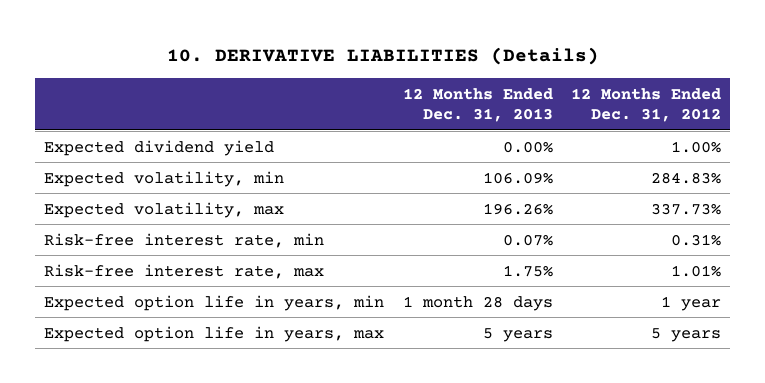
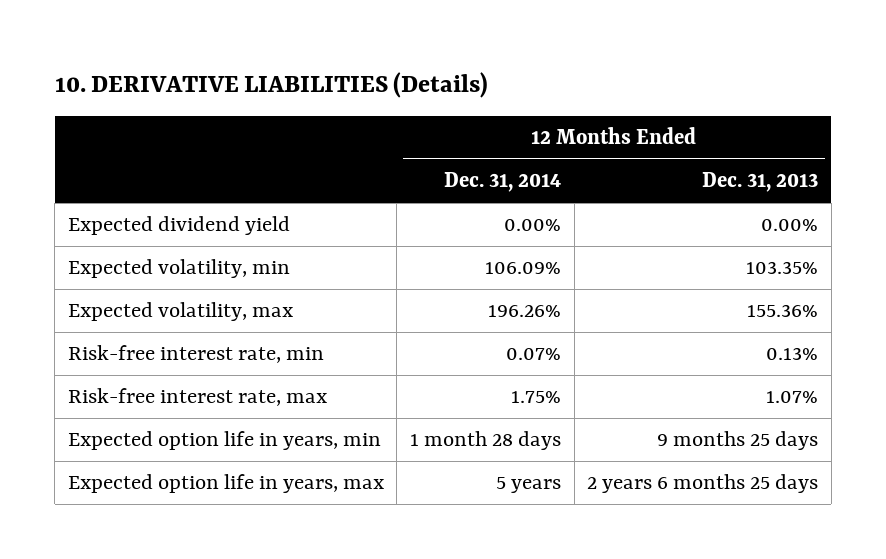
[571,87,722,123] 12 Months Ended Dec. 31, 2012 -> none
none -> [443,172,561,193] Dec. 31, 2014
[482,171,553,184] 106.09% -> [746,261,819,275] 103.35%
[482,202,553,215] 196.26% -> [747,304,819,318] 155.36%
[502,233,553,246] 0.07% -> [766,347,819,361] 0.13%
[502,264,553,277] 1.75% -> [766,391,819,404] 1.07%
[402,295,553,311] 1 month 28 days -> [657,431,819,451] 9 months 25 days
[482,327,553,342] 5 years -> [587,474,819,494] 2 years 6 months 25 days

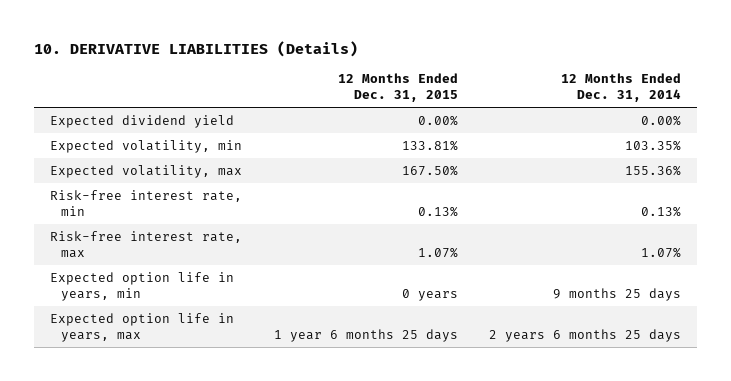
[702,172,819,193] Dec. 31, 2013 -> none
none -> [337,73,458,103] 12 Months Ended Dec. 31, 2015
[484,262,561,275] 106.09% -> [625,140,682,152] 103.35%
[487,305,561,318] 196.26% -> [625,165,682,177] 155.36%
[505,348,561,361] 0.07% -> [641,205,682,217] 0.13%
[510,391,561,404] 1.75% -> [641,246,682,258] 1.07%
[409,431,561,451] 1 month 28 days -> [553,287,682,301] 9 months 25 days
[495,477,561,494] 5 years -> [489,328,682,342] 2 years 6 months 25 days

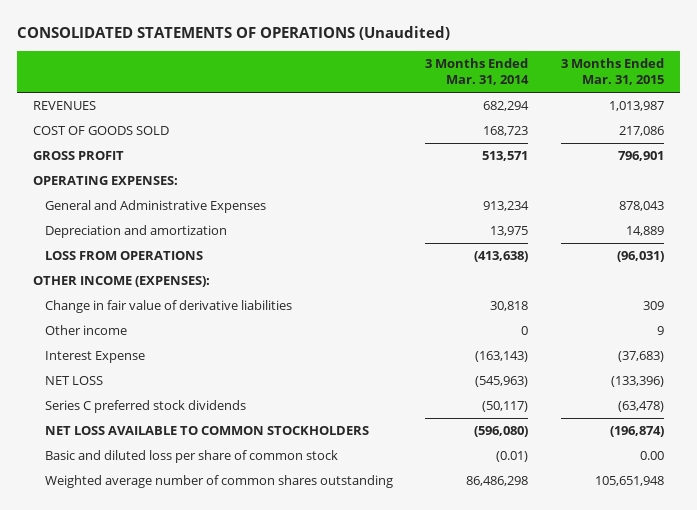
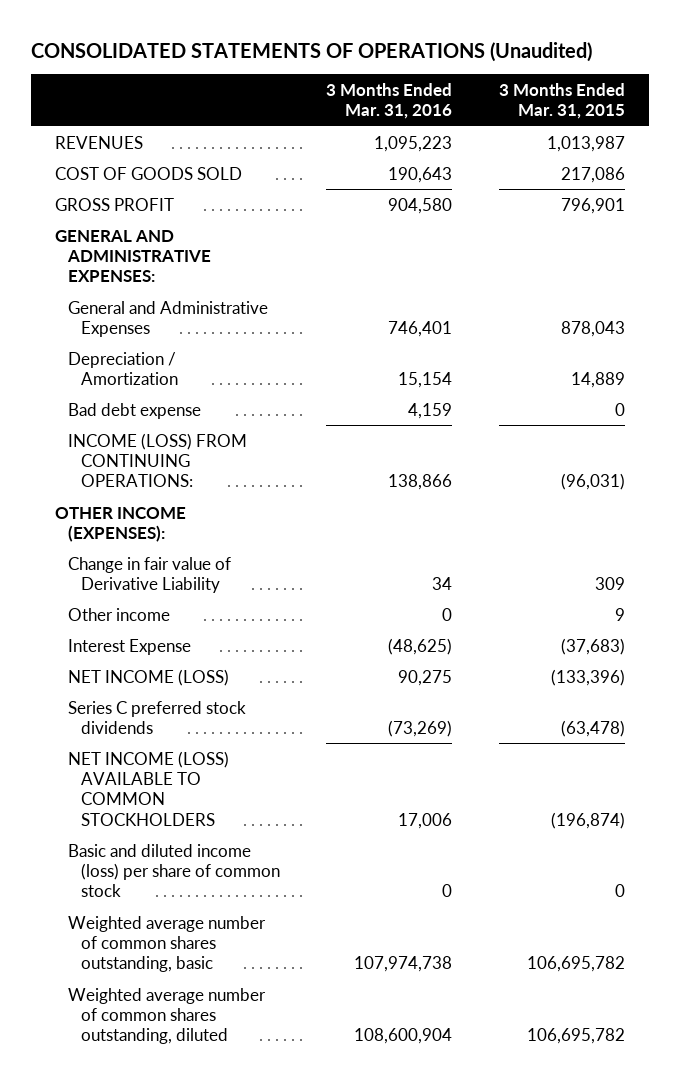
[425,57,530,86] 3 Months Ended Mar. 31, 2014 -> none
none -> [326,83,453,120] 3 Months Ended Mar. 31, 2016
[33,176,179,186] OPERATING EXPENSES: -> [54,229,211,283] GENERAL AND ADMINISTRATIVE EXPENSES:
[45,225,228,239] Depreciation and amortization -> [67,351,178,385] Depreciation / Amortization
none -> [67,402,201,419] Bad debt expense
[45,251,204,261] LOSS FROM OPERATIONS -> [67,432,247,488] INCOME (LOSS) FROM CONTINUING OPERATIONS:
[45,300,293,314] Change in fair value of derivative liabilities -> [67,556,231,593] Change in fair value of Derivative Liability
[45,376,104,386] NET LOSS -> [67,668,229,686] NET INCOME (LOSS)
[45,426,370,436] NET LOSS AVAILABLE TO COMMON STOCKHOLDERS -> [67,750,229,826] NET INCOME (LOSS) AVAILABLE TO COMMON STOCKHOLDERS
[45,450,339,464] Basic and diluted loss per share of common stock -> [67,843,280,898] Basic and diluted income (loss) per share of common stock
[639,451,664,461] 0.00 -> [615,884,626,898] 0
[45,475,394,489] Weighted average number of common shares outstanding -> [67,915,266,973] Weighted average number of common shares outstanding, basic
[594,476,664,487] 105,651,948 -> [527,956,626,973] 106,695,782
none -> [67,987,266,1045] Weighted average number of common shares outstanding, diluted

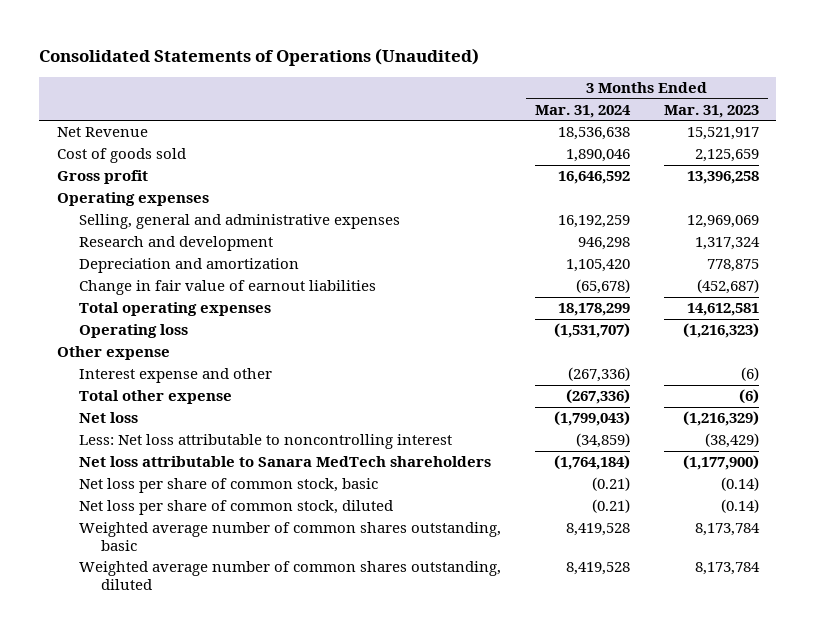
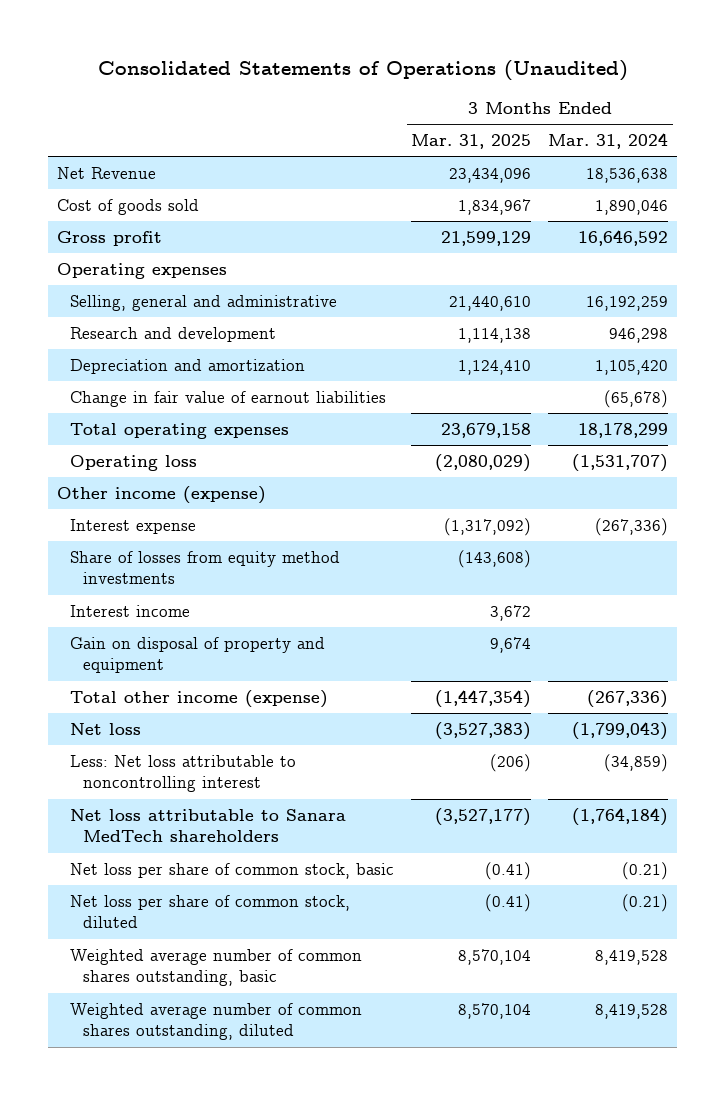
[664,104,760,118] Mar. 31, 2023 -> none
none -> [411,134,532,150] Mar. 31, 2025
[78,214,400,230] Selling, general and administrative expenses -> [70,294,338,311] Selling, general and administrative
[56,346,170,361] Other expense -> [57,485,267,504] Other income (expense)
[78,368,272,384] Interest expense and other -> [70,518,197,534] Interest expense
none -> [70,550,341,585] Share of losses from equity method investments
none -> [70,604,191,617] Interest income
none -> [70,636,326,674] Gain on disposal of property and equipment
[78,390,232,405] Total other expense -> [70,689,329,708] Total other income (expense)

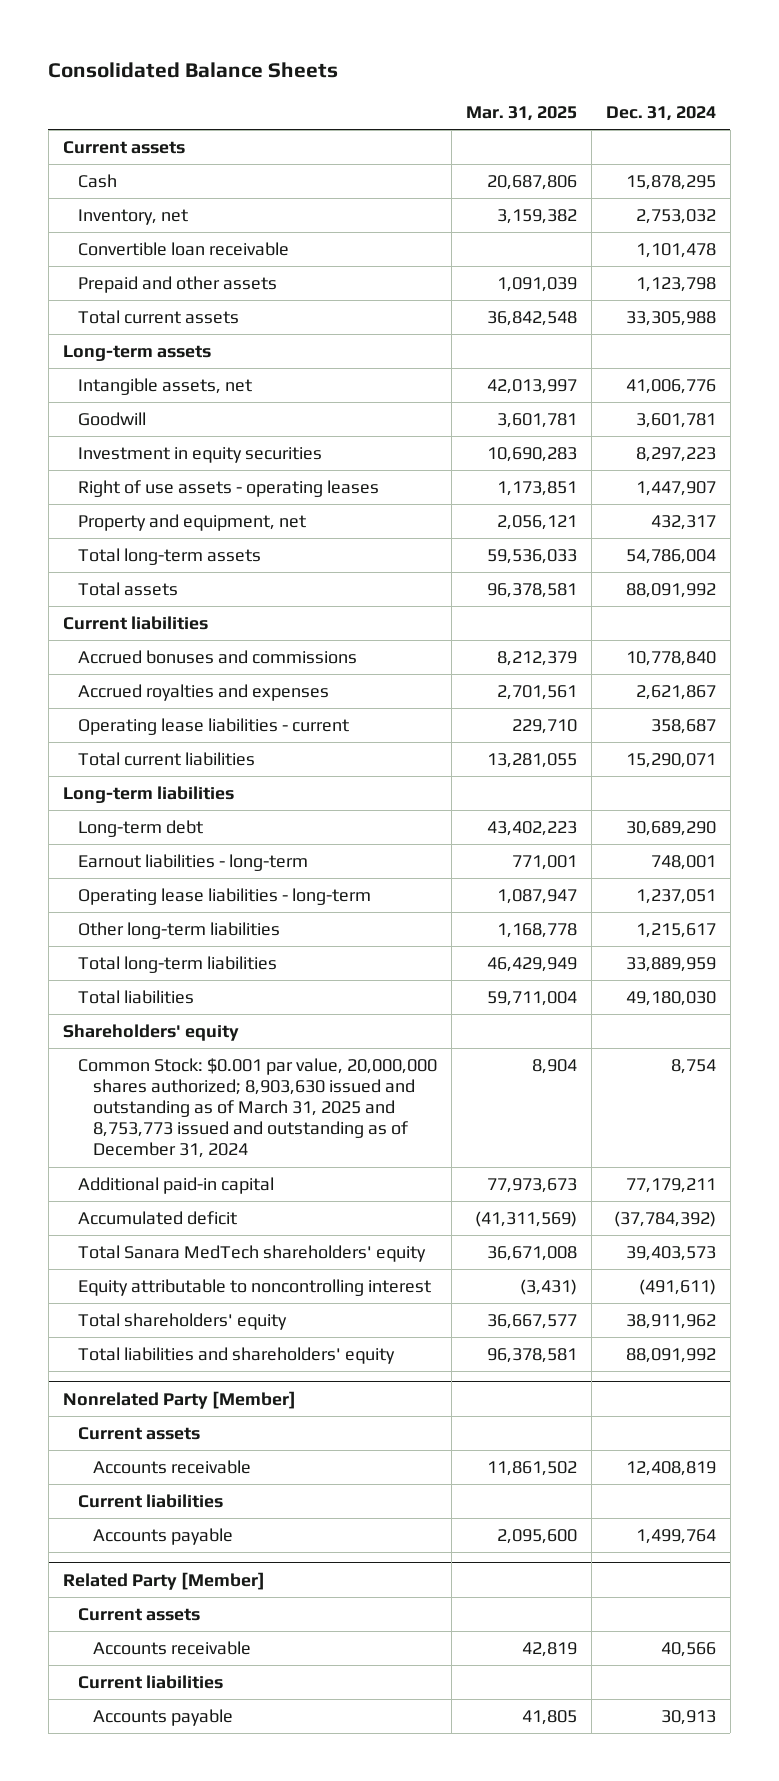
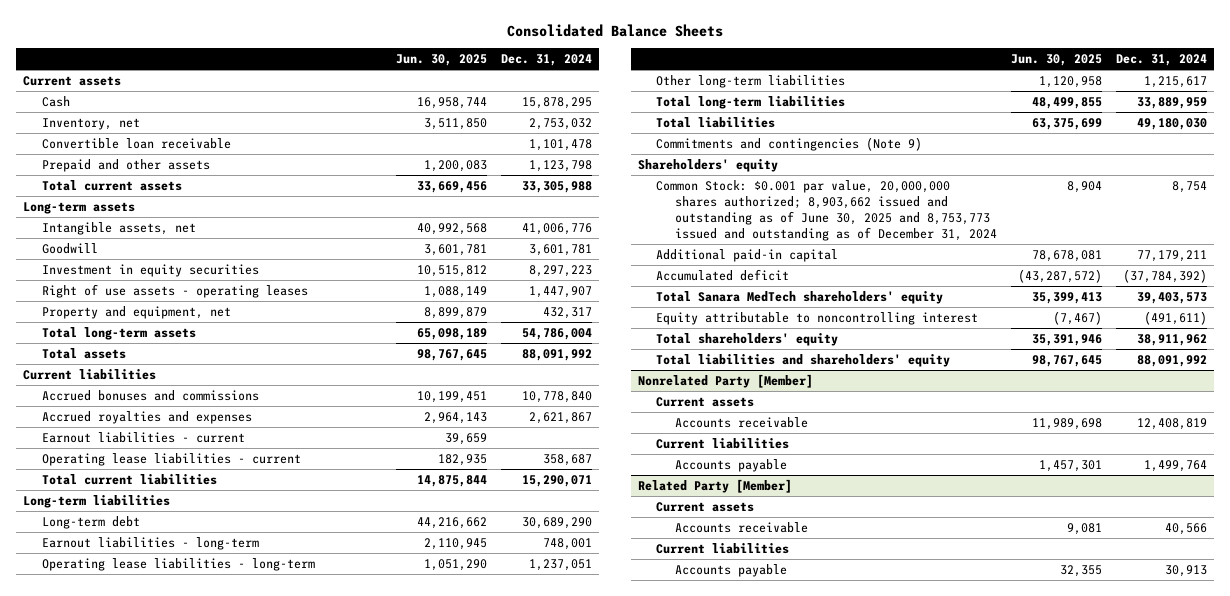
[465,106,577,122] Mar. 31, 2025 -> none
none -> [396,54,488,67] Jun. 30, 2025
none -> [41,431,245,443] Earnout liabilities - current
none -> [656,136,923,151] Commitments and contingencies (Note 9)
[77,1058,437,1159] Common Stock: $0.001 par value, 20,000,000 shares authorized; 8,903,630 issued and outstanding as of March 31, 2025 and 8,753,773 issued and outstanding as of December 31, 2024 -> [656,179,997,241] Common Stock: $0.001 par value, 20,000,000 shares authorized; 8,903,662 issued and outstanding as of June 30, 2025 and 8,753,773 issued and outstanding as of December 31, 2024

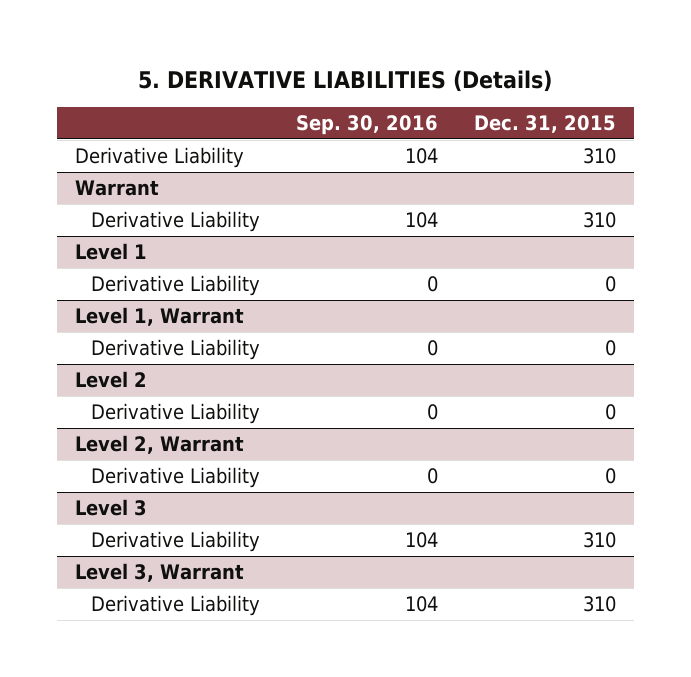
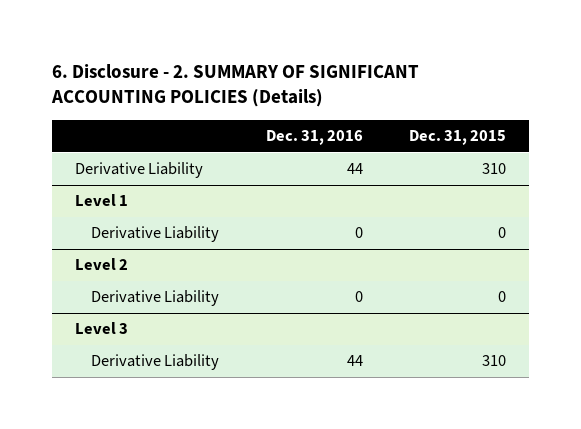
[138,69,553,92] 5. DERIVATIVE LIABILITIES (Details) -> [51,63,420,108] 6. Disclosure - 2. SUMMARY OF SIGNIFICANT ACCOUNTING POLICIES (Details)
[295,115,438,136] Sep. 30, 2016 -> none
none -> [265,130,363,146] Dec. 31, 2016
[75,179,160,196] Warrant -> none
[90,210,260,232] Derivative Liability -> none
[75,306,245,326] Level 1, Warrant -> none
[90,338,260,360] Derivative Liability -> none
[75,434,245,454] Level 2, Warrant -> none
[90,466,260,488] Derivative Liability -> none
[75,562,245,582] Level 3, Warrant -> none
[90,594,260,616] Derivative Liability -> none

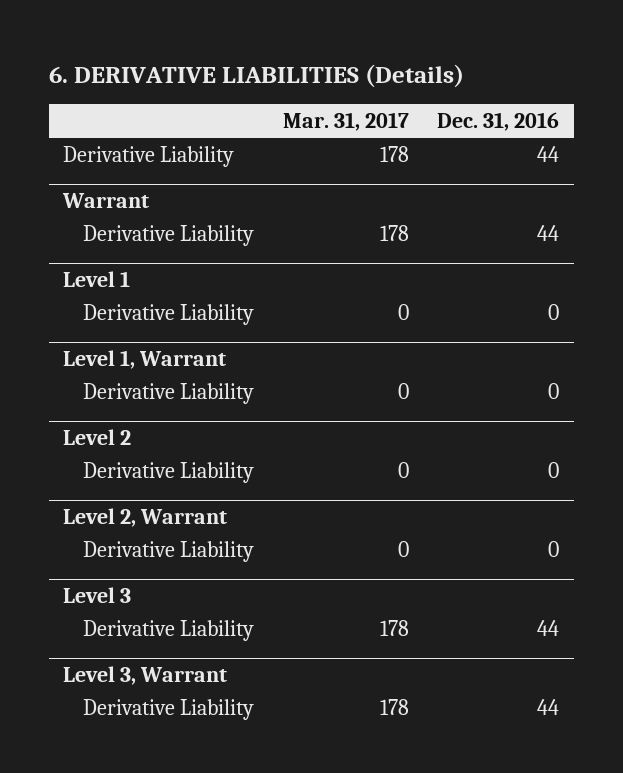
[51,63,420,108] 6. Disclosure - 2. SUMMARY OF SIGNIFICANT ACCOUNTING POLICIES (Details) -> [48,63,464,88] 6. DERIVATIVE LIABILITIES (Details)
[408,130,506,146] Dec. 31, 2015 -> none
none -> [282,112,409,132] Mar. 31, 2017
none -> [62,193,150,209] Warrant
none -> [83,224,255,246] Derivative Liability
none -> [63,350,227,370] Level 1, Warrant
none -> [83,382,255,404] Derivative Liability
none -> [63,508,228,528] Level 2, Warrant
none -> [83,540,255,562] Derivative Liability
none -> [63,666,228,686] Level 3, Warrant
none -> [83,698,255,720] Derivative Liability

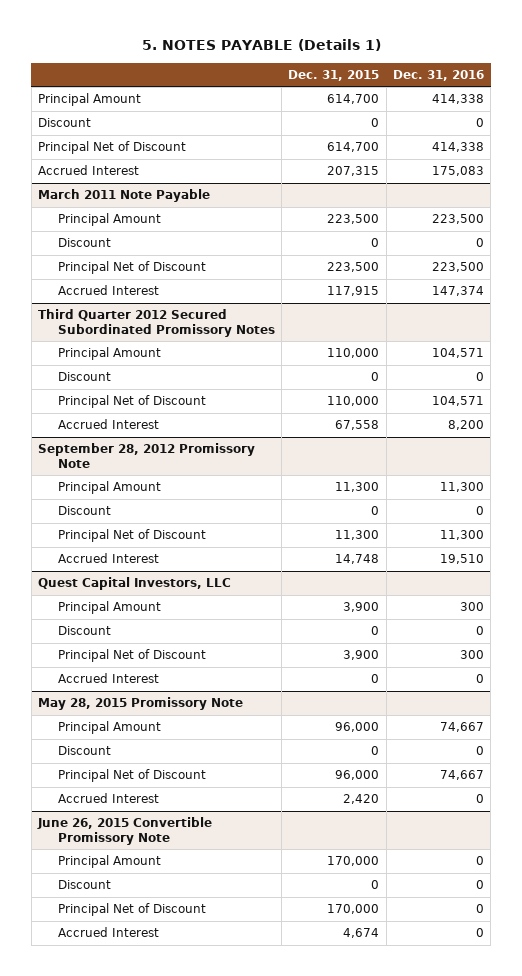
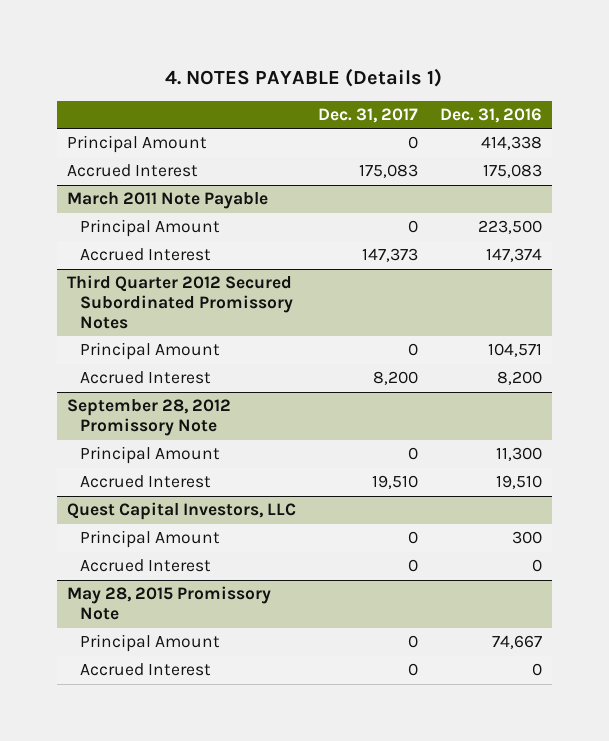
[142,39,382,52] 5. NOTES PAYABLE (Details 1) -> [165,67,443,87] 4. NOTES PAYABLE (Details 1)
[288,69,380,81] Dec. 31, 2015 -> none
none -> [317,108,418,124] Dec. 31, 2017
[38,118,92,128] Discount -> none
[38,141,187,155] Principal Net of Discount -> none
[57,238,111,248] Discount -> none
[57,261,206,275] Principal Net of Discount -> none
[57,372,111,382] Discount -> none
[57,395,206,409] Principal Net of Discount -> none
[57,506,111,516] Discount -> none
[57,529,206,543] Principal Net of Discount -> none
[57,626,111,636] Discount -> none
[57,649,206,663] Principal Net of Discount -> none
[57,746,111,756] Discount -> none
[57,769,206,783] Principal Net of Discount -> none
[37,817,213,845] June 26, 2015 Convertible Promissory Note -> none
[57,855,161,869] Principal Amount -> none
[57,880,111,890] Discount -> none
[57,903,206,917] Principal Net of Discount -> none
[57,927,159,938] Accrued Interest -> none

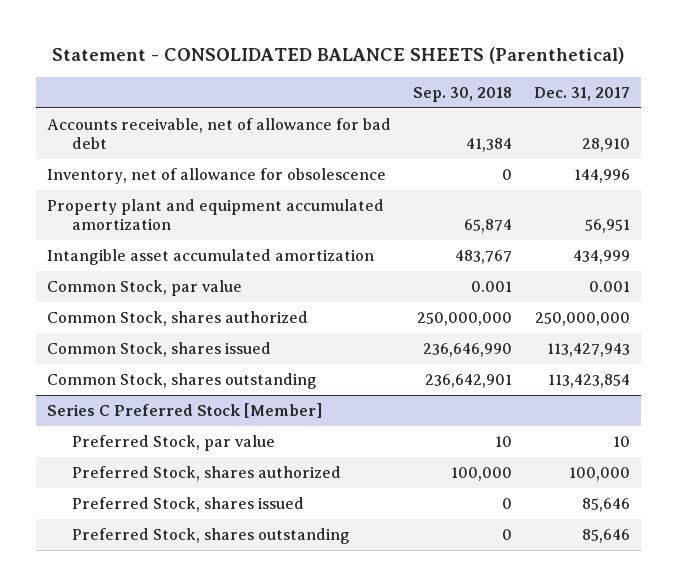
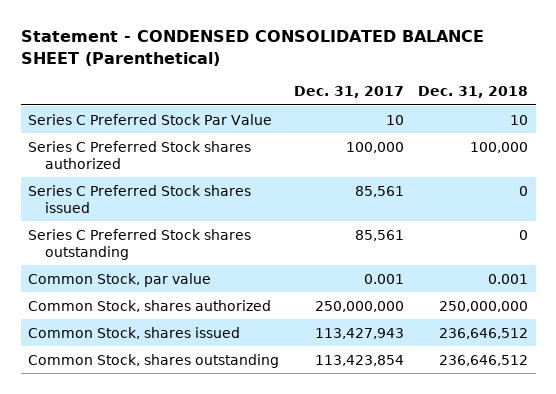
[51,47,625,65] Statement - CONSOLIDATED BALANCE SHEETS (Parenthetical) -> [20,30,484,66] Statement - CONDENSED CONSOLIDATED BALANCE SHEET (Parenthetical)
[413,87,513,103] Sep. 30, 2018 -> none
none -> [418,86,529,99] Dec. 31, 2018
[47,117,392,150] Accounts receivable, net of allowance for bad debt -> none
[47,167,387,184] Inventory, net of allowance for obsolescence -> none
[47,198,385,231] Property plant and equipment accumulated amortization -> none
[47,248,375,265] Intangible asset accumulated amortization -> none
none -> [27,113,272,125] Series C Preferred Stock Par Value
none -> [27,140,251,169] Series C Preferred Stock shares authorized
none -> [27,184,251,213] Series C Preferred Stock shares issued
none -> [27,228,251,260] Series C Preferred Stock shares outstanding
[47,402,323,418] Series C Preferred Stock [Member] -> none
[71,434,275,451] Preferred Stock, par value -> none
[71,465,341,481] Preferred Stock, shares authorized -> none
[71,496,304,512] Preferred Stock, shares issued -> none
[71,527,350,544] Preferred Stock, shares outstanding -> none

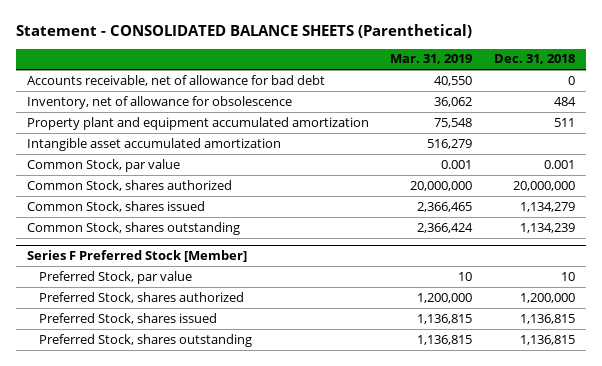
[20,30,484,66] Statement - CONDENSED CONSOLIDATED BALANCE SHEET (Parenthetical) -> [15,23,472,38] Statement - CONSOLIDATED BALANCE SHEETS (Parenthetical)
[293,86,404,99] Dec. 31, 2017 -> none
none -> [390,54,473,65] Mar. 31, 2019
[27,113,272,125] Series C Preferred Stock Par Value -> none
[27,140,251,169] Series C Preferred Stock shares authorized -> none
[27,184,251,213] Series C Preferred Stock shares issued -> none
[27,228,251,260] Series C Preferred Stock shares outstanding -> none
none -> [26,74,325,86] Accounts receivable, net of allowance for bad debt
none -> [26,95,292,109] Inventory, net of allowance for obsolescence
none -> [26,116,369,130] Property plant and equipment accumulated amortization
none -> [26,137,281,151] Intangible asset accumulated amortization
[439,300,529,312] 250,000,000 -> [512,180,575,191] 20,000,000
[439,327,529,339] 236,646,512 -> [519,201,575,212] 1,134,279
[439,354,529,366] 236,646,512 -> [519,222,575,233] 1,134,239
none -> [26,250,247,263] Series F Preferred Stock [Member]
none -> [38,270,192,284] Preferred Stock, par value
none -> [38,291,244,303] Preferred Stock, shares authorized
none -> [38,312,217,324] Preferred Stock, shares issued
none -> [38,333,252,347] Preferred Stock, shares outstanding

